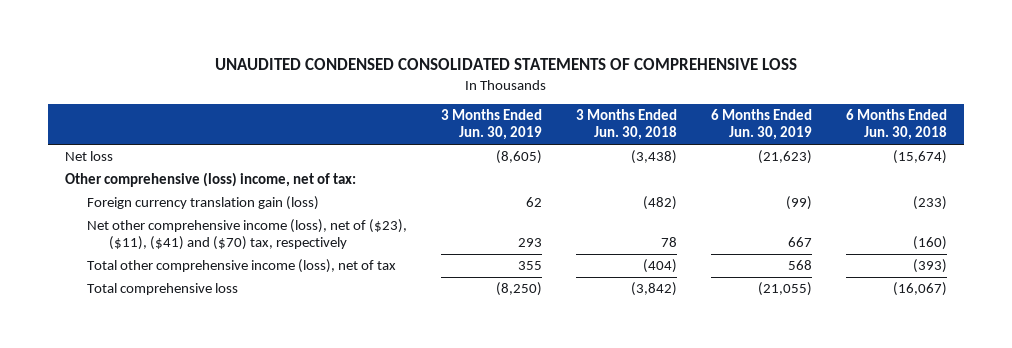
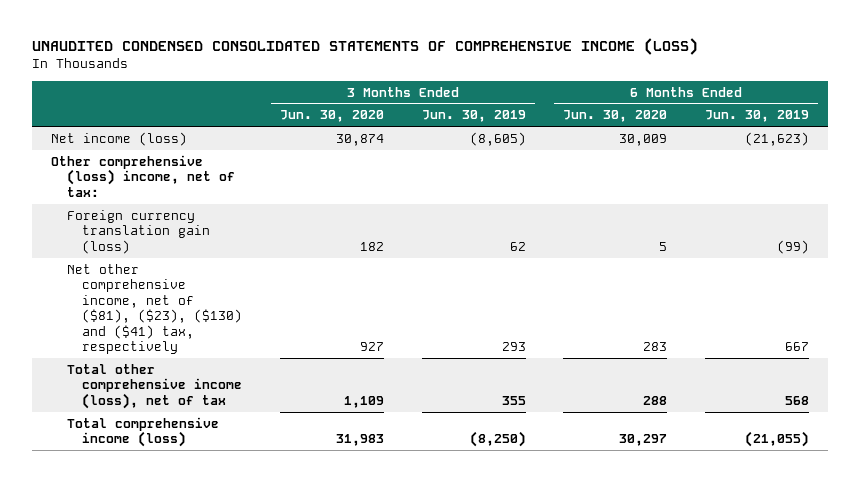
[215,58,798,71] UNAUDITED CONDENSED CONSOLIDATED STATEMENTS OF COMPREHENSIVE LOSS -> [32,38,699,56] UNAUDITED CONDENSED CONSOLIDATED STATEMENTS OF COMPREHENSIVE INCOME (LOSS)
[576,109,678,141] 3 Months Ended Jun. 30, 2018 -> none
[846,109,948,141] 6 Months Ended Jun. 30, 2018 -> none
none -> [280,110,385,123] Jun. 30, 2020
none -> [563,110,668,123] Jun. 30, 2020
[64,151,113,162] Net loss -> [50,131,187,146] Net income (loss)
[87,219,408,251] Net other comprehensive income (loss), net of ($23), ($11), ($41) and ($70) tax, respectively -> [66,263,243,355] Net other comprehensive income, net of ($81), ($23), ($130) and ($41) tax, respectively
[87,283,239,296] Total comprehensive loss -> [66,416,219,448] Total comprehensive income (loss)

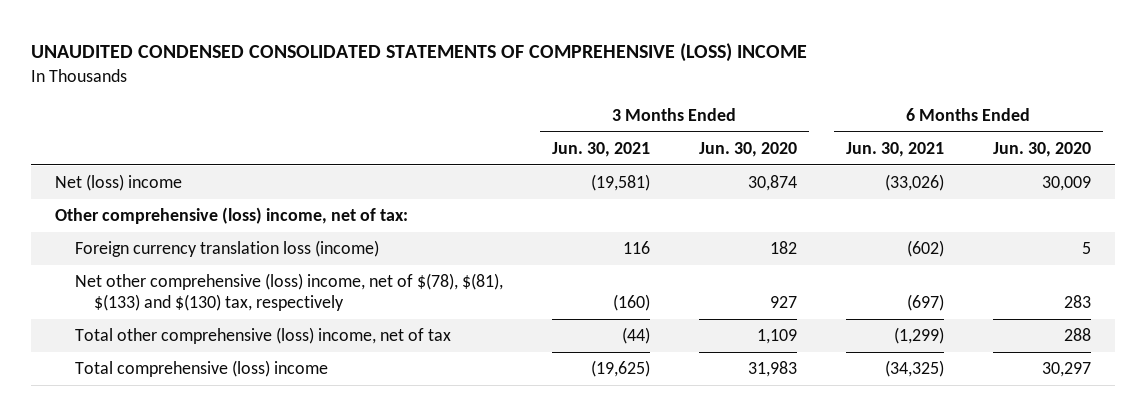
[32,38,699,56] UNAUDITED CONDENSED CONSOLIDATED STATEMENTS OF COMPREHENSIVE INCOME (LOSS) -> [30,43,807,63] UNAUDITED CONDENSED CONSOLIDATED STATEMENTS OF COMPREHENSIVE (LOSS) INCOME
[421,110,526,123] Jun. 30, 2019 -> none
[704,110,809,123] Jun. 30, 2019 -> none
none -> [551,141,650,157] Jun. 30, 2021
none -> [845,141,944,157] Jun. 30, 2021
[50,131,187,146] Net income (loss) -> [55,174,183,192] Net (loss) income
[66,209,211,254] Foreign currency translation gain (loss) -> [74,240,379,258] Foreign currency translation loss (income)
[66,263,243,355] Net other comprehensive income, net of ($81), ($23), ($130) and ($41) tax, respectively -> [74,273,503,311] Net other comprehensive (loss) income, net of $(78), $(81), $(133) and $(130) tax, respectively
[66,363,243,409] Total other comprehensive income (loss), net of tax -> [74,327,451,345] Total other comprehensive (loss) income, net of tax
[66,416,219,448] Total comprehensive income (loss) -> [74,360,328,378] Total comprehensive (loss) income

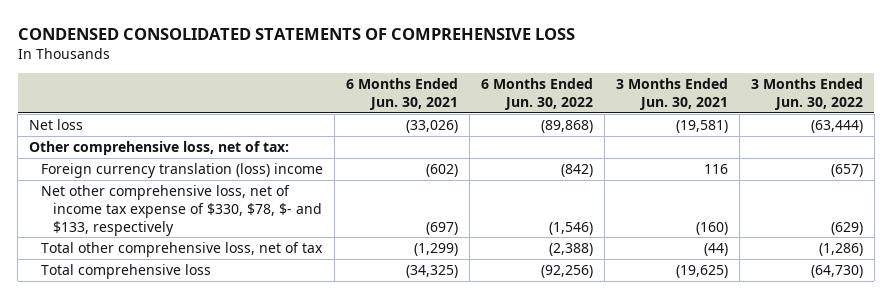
[30,43,807,63] UNAUDITED CONDENSED CONSOLIDATED STATEMENTS OF COMPREHENSIVE (LOSS) INCOME -> [17,27,575,40] CONDENSED CONSOLIDATED STATEMENTS OF COMPREHENSIVE LOSS
[698,141,797,157] Jun. 30, 2020 -> none
[992,141,1091,157] Jun. 30, 2020 -> none
none -> [481,78,594,111] 6 Months Ended Jun. 30, 2022
none -> [751,78,864,111] 3 Months Ended Jun. 30, 2022
[55,174,183,192] Net (loss) income -> [29,118,84,130] Net loss
[55,207,409,225] Other comprehensive (loss) income, net of tax: -> [29,140,290,155] Other comprehensive loss, net of tax:
[74,240,379,258] Foreign currency translation loss (income) -> [41,162,324,178] Foreign currency translation (loss) income
[74,273,503,311] Net other comprehensive (loss) income, net of $(78), $(81), $(133) and $(130) tax, respectively -> [41,184,323,236] Net other comprehensive loss, net of income tax expense of $330, $78, $- and $133, respectively
[74,327,451,345] Total other comprehensive (loss) income, net of tax -> [41,241,324,257] Total other comprehensive loss, net of tax
[74,360,328,378] Total comprehensive (loss) income -> [41,263,212,279] Total comprehensive loss

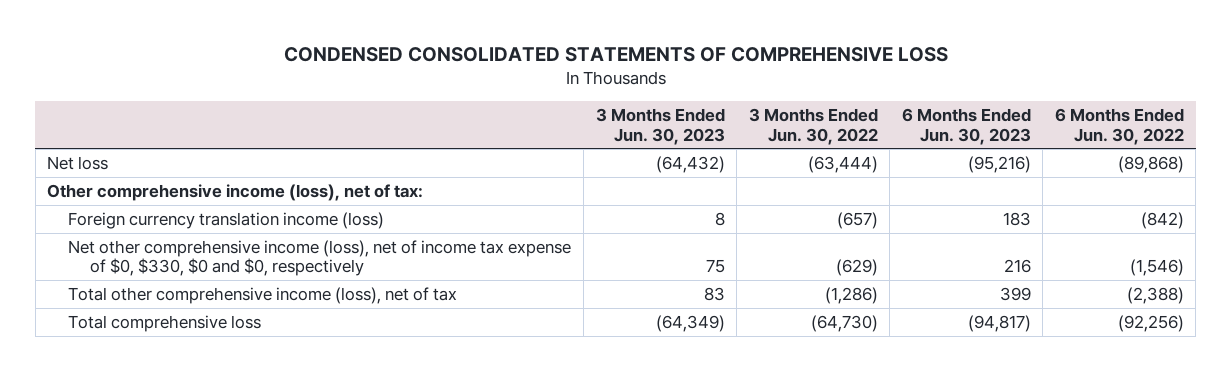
[346,78,459,111] 6 Months Ended Jun. 30, 2021 -> none
[616,78,729,111] 3 Months Ended Jun. 30, 2021 -> none
none -> [595,107,725,145] 3 Months Ended Jun. 30, 2023
none -> [901,107,1031,145] 6 Months Ended Jun. 30, 2023
[29,140,290,155] Other comprehensive loss, net of tax: -> [47,183,424,201] Other comprehensive income (loss), net of tax:
[41,162,324,178] Foreign currency translation (loss) income -> [68,211,385,229] Foreign currency translation income (loss)
[41,184,323,236] Net other comprehensive loss, net of income tax expense of $330, $78, $- and $133, respectively -> [68,239,572,277] Net other comprehensive income (loss), net of income tax expense of $0, $330, $0 and $0, respectively
[41,241,324,257] Total other comprehensive loss, net of tax -> [68,286,458,304] Total other comprehensive income (loss), net of tax

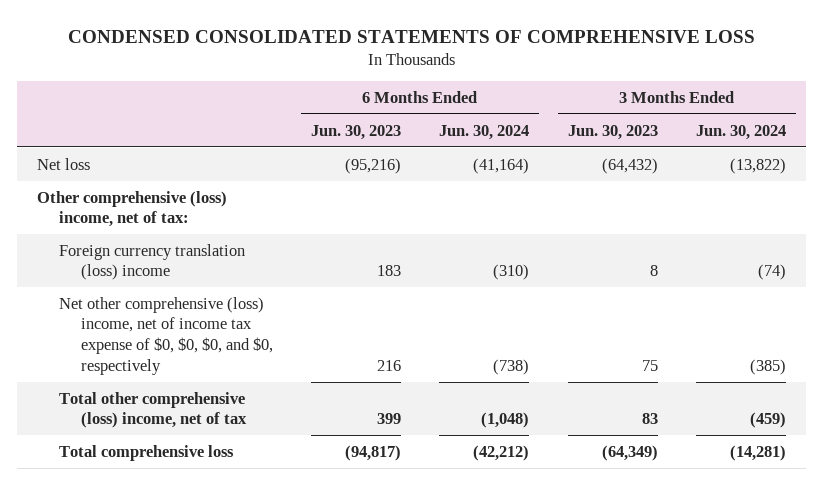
[748,107,878,145] 3 Months Ended Jun. 30, 2022 -> none
[1054,107,1184,145] 6 Months Ended Jun. 30, 2022 -> none
none -> [439,124,530,140] Jun. 30, 2024
none -> [696,124,787,140] Jun. 30, 2024
[47,183,424,201] Other comprehensive income (loss), net of tax: -> [36,190,227,228] Other comprehensive (loss) income, net of tax:
[68,211,385,229] Foreign currency translation income (loss) -> [58,243,245,281] Foreign currency translation (loss) income
[68,239,572,277] Net other comprehensive income (loss), net of income tax expense of $0, $330, $0 and $0, respectively -> [58,296,273,376] Net other comprehensive (loss) income, net of income tax expense of $0, $0, $0, and $0, respectively
[68,286,458,304] Total other comprehensive income (loss), net of tax -> [58,391,247,429] Total other comprehensive (loss) income, net of tax

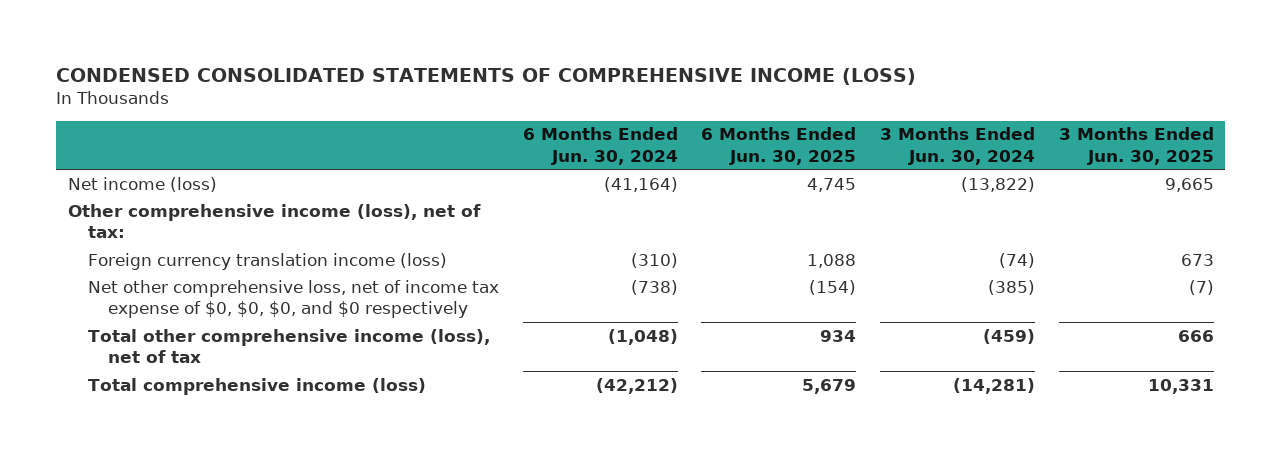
[67,29,755,43] CONDENSED CONSOLIDATED STATEMENTS OF COMPREHENSIVE LOSS -> [55,67,916,85] CONDENSED CONSOLIDATED STATEMENTS OF COMPREHENSIVE INCOME (LOSS)
[311,124,402,140] Jun. 30, 2023 -> none
[567,124,658,140] Jun. 30, 2023 -> none
none -> [701,127,857,165] 6 Months Ended Jun. 30, 2025
none -> [1058,127,1214,165] 3 Months Ended Jun. 30, 2025
[36,157,90,170] Net loss -> [67,176,217,192] Net income (loss)
[36,190,227,228] Other comprehensive (loss) income, net of tax: -> [67,203,481,238] Other comprehensive income (loss), net of tax:
[58,243,245,281] Foreign currency translation (loss) income -> [87,252,447,270] Foreign currency translation income (loss)
[58,296,273,376] Net other comprehensive (loss) income, net of income tax expense of $0, $0, $0, and $0, respectively -> [87,279,499,318] Net other comprehensive loss, net of income tax expense of $0, $0, $0, and $0 respectively
[58,391,247,429] Total other comprehensive (loss) income, net of tax -> [87,328,490,363] Total other comprehensive income (loss), net of tax
[58,444,234,461] Total comprehensive loss -> [87,377,426,395] Total comprehensive income (loss)

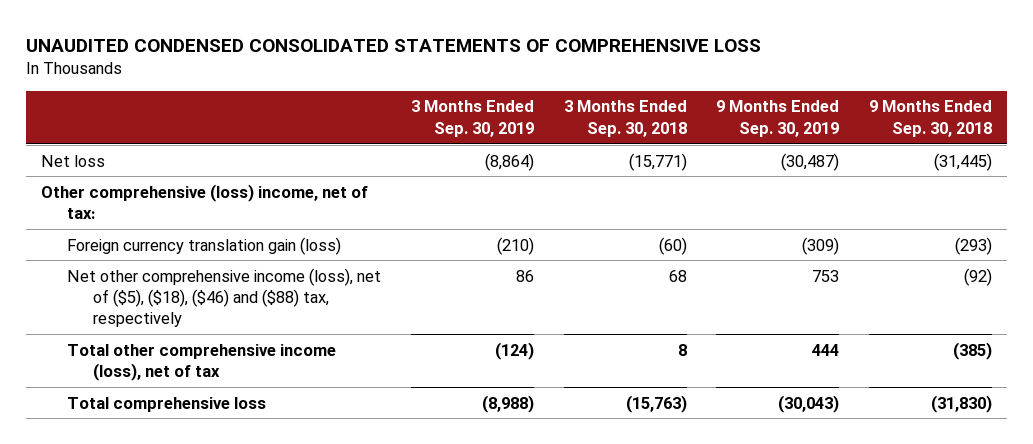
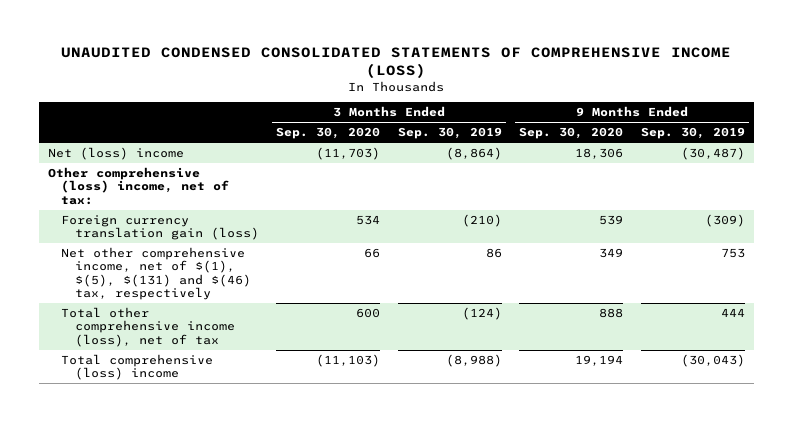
[26,39,762,53] UNAUDITED CONDENSED CONSOLIDATED STATEMENTS OF COMPREHENSIVE LOSS -> [61,46,732,78] UNAUDITED CONDENSED CONSOLIDATED STATEMENTS OF COMPREHENSIVE INCOME (LOSS)
[563,100,687,137] 3 Months Ended Sep. 30, 2018 -> none
[869,100,993,137] 9 Months Ended Sep. 30, 2018 -> none
none -> [276,127,381,140] Sep. 30, 2020
none -> [519,127,624,140] Sep. 30, 2020
[41,154,106,167] Net loss -> [47,147,184,161] Net (loss) income
[66,267,381,328] Net other comprehensive income (loss), net of ($5), ($18), ($46) and ($88) tax, respectively -> [61,247,251,301] Net other comprehensive income, net of $(1), $(5), $(131) and $(46) tax, respectively
[66,396,266,412] Total comprehensive loss -> [61,354,214,381] Total comprehensive (loss) income

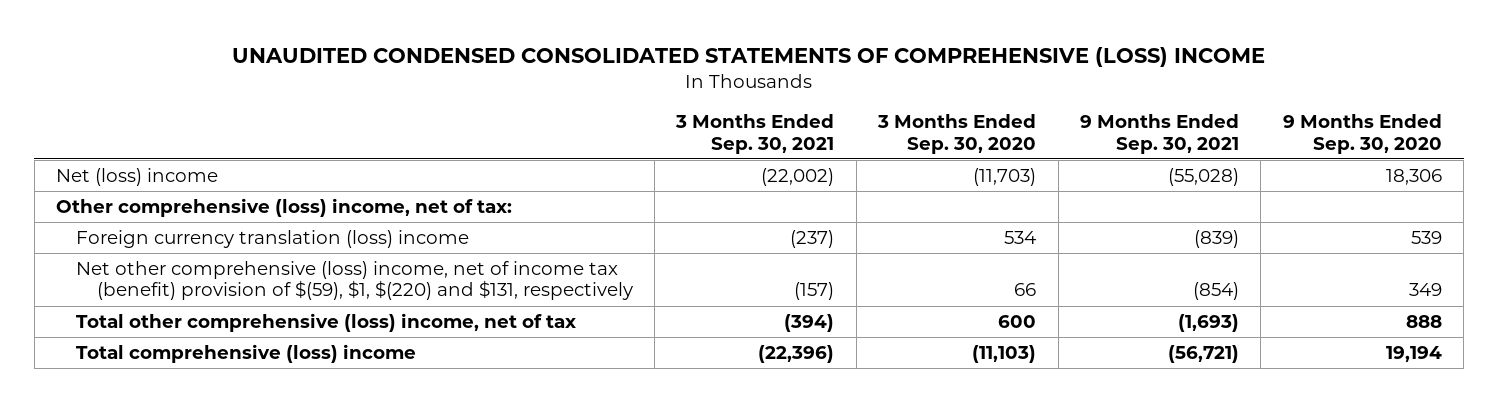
[61,46,732,78] UNAUDITED CONDENSED CONSOLIDATED STATEMENTS OF COMPREHENSIVE INCOME (LOSS) -> [231,46,1265,67] UNAUDITED CONDENSED CONSOLIDATED STATEMENTS OF COMPREHENSIVE (LOSS) INCOME
[397,127,502,140] Sep. 30, 2019 -> none
[640,127,745,140] Sep. 30, 2019 -> none
none -> [675,114,835,154] 3 Months Ended Sep. 30, 2021
none -> [1079,114,1239,154] 9 Months Ended Sep. 30, 2021
[61,215,259,241] Foreign currency translation gain (loss) -> [76,229,470,248] Foreign currency translation (loss) income
[61,247,251,301] Net other comprehensive income, net of $(1), $(5), $(131) and $(46) tax, respectively -> [76,260,633,301] Net other comprehensive (loss) income, net of income tax (benefit) provision of $(59), $1, $(220) and $131, respectively
[61,307,235,347] Total other comprehensive income (loss), net of tax -> [76,312,577,332] Total other comprehensive (loss) income, net of tax

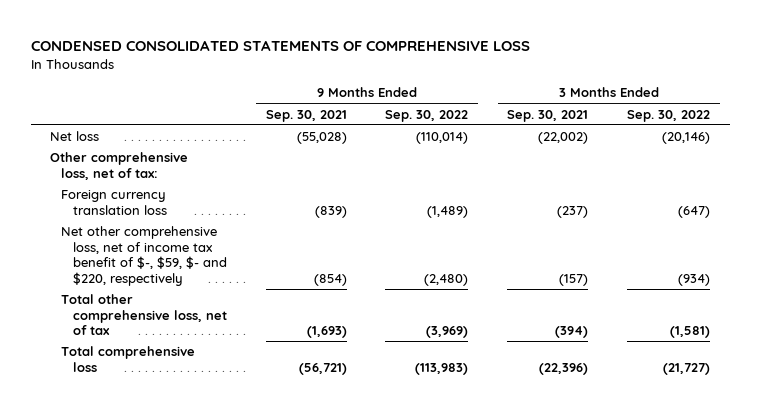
[231,46,1265,67] UNAUDITED CONDENSED CONSOLIDATED STATEMENTS OF COMPREHENSIVE (LOSS) INCOME -> [30,40,530,52] CONDENSED CONSOLIDATED STATEMENTS OF COMPREHENSIVE LOSS
[877,114,1037,154] 3 Months Ended Sep. 30, 2020 -> none
[1282,114,1442,154] 9 Months Ended Sep. 30, 2020 -> none
none -> [385,109,469,122] Sep. 30, 2022
none -> [627,109,711,122] Sep. 30, 2022
[56,167,219,186] Net (loss) income -> [50,131,100,142] Net loss
[56,197,513,217] Other comprehensive (loss) income, net of tax: -> [50,152,189,180] Other comprehensive loss, net of tax:
[76,229,470,248] Foreign currency translation (loss) income -> [61,190,167,215] Foreign currency translation loss
[76,260,633,301] Net other comprehensive (loss) income, net of income tax (benefit) provision of $(59), $1, $(220) and $131, respectively -> [61,226,227,286] Net other comprehensive loss, net of income tax benefit of $-, $59, $- and $220, respectively
[76,312,577,332] Total other comprehensive (loss) income, net of tax -> [61,294,227,336] Total other comprehensive loss, net of tax
[76,343,417,363] Total comprehensive (loss) income -> [61,346,196,372] Total comprehensive loss

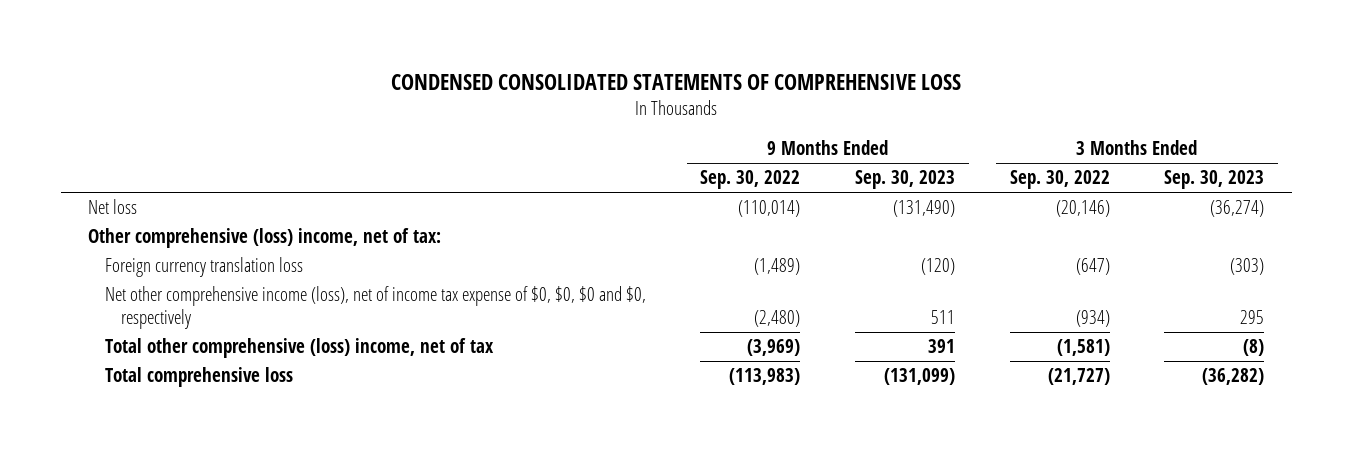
[265,109,347,122] Sep. 30, 2021 -> none
[507,109,589,122] Sep. 30, 2021 -> none
none -> [854,170,955,190] Sep. 30, 2023
none -> [1164,170,1265,190] Sep. 30, 2023
[50,152,189,180] Other comprehensive loss, net of tax: -> [88,228,442,249] Other comprehensive (loss) income, net of tax:
[61,226,227,286] Net other comprehensive loss, net of income tax benefit of $-, $59, $- and $220, respectively -> [104,286,646,330] Net other comprehensive income (loss), net of income tax expense of $0, $0, $0 and $0, respectively
[61,294,227,336] Total other comprehensive loss, net of tax -> [104,338,494,359] Total other comprehensive (loss) income, net of tax

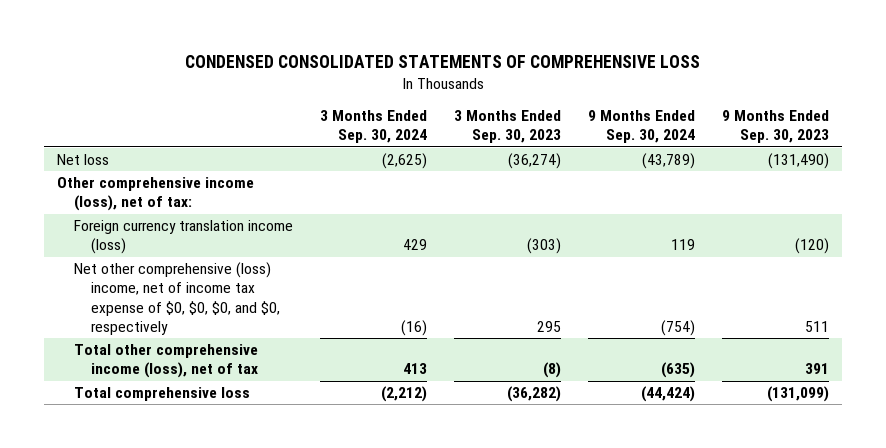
[700,170,801,190] Sep. 30, 2022 -> none
[1009,170,1110,190] Sep. 30, 2022 -> none
none -> [320,109,428,144] 3 Months Ended Sep. 30, 2024
none -> [587,109,695,144] 9 Months Ended Sep. 30, 2024
[88,228,442,249] Other comprehensive (loss) income, net of tax: -> [57,177,255,212] Other comprehensive income (loss), net of tax:
[104,257,303,278] Foreign currency translation loss -> [74,220,294,255] Foreign currency translation income (loss)
[104,286,646,330] Net other comprehensive income (loss), net of income tax expense of $0, $0, $0 and $0, respectively -> [74,262,281,336] Net other comprehensive (loss) income, net of income tax expense of $0, $0, $0, and $0, respectively
[104,338,494,359] Total other comprehensive (loss) income, net of tax -> [74,344,259,379] Total other comprehensive income (loss), net of tax

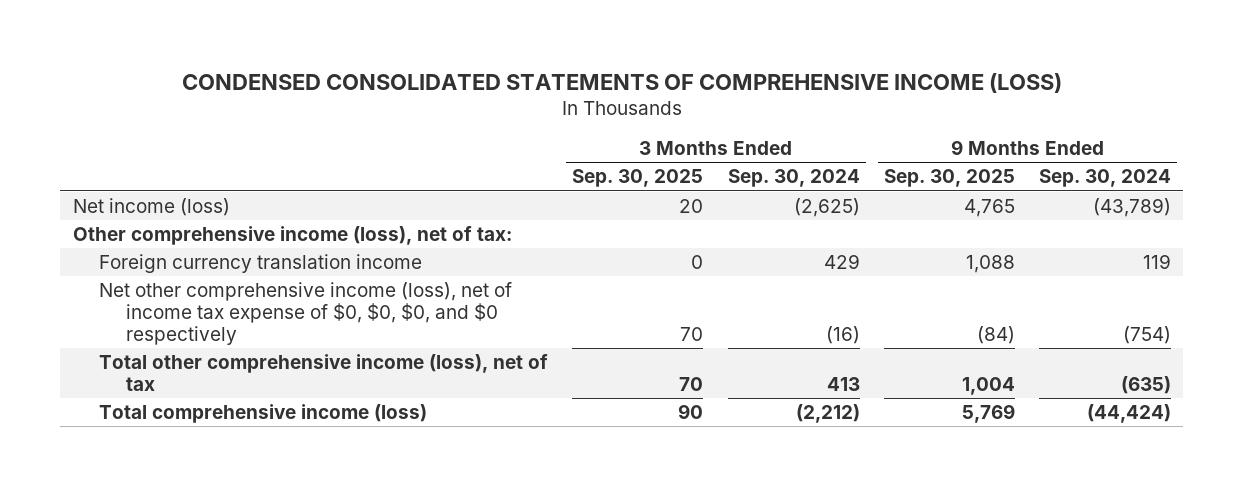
[185,54,701,68] CONDENSED CONSOLIDATED STATEMENTS OF COMPREHENSIVE LOSS -> [181,72,1062,93] CONDENSED CONSOLIDATED STATEMENTS OF COMPREHENSIVE INCOME (LOSS)
[453,109,561,144] 3 Months Ended Sep. 30, 2023 -> none
[721,109,829,144] 9 Months Ended Sep. 30, 2023 -> none
none -> [572,169,704,188] Sep. 30, 2025
none -> [883,169,1015,188] Sep. 30, 2025
[57,154,110,166] Net loss -> [72,197,230,216] Net income (loss)
[74,220,294,255] Foreign currency translation income (loss) -> [99,253,423,273] Foreign currency translation income
[74,262,281,336] Net other comprehensive (loss) income, net of income tax expense of $0, $0, $0, and $0, respectively -> [99,281,513,345] Net other comprehensive income (loss), net of income tax expense of $0, $0, $0, and $0 respectively
[74,387,251,402] Total comprehensive loss -> [99,403,428,423] Total comprehensive income (loss)

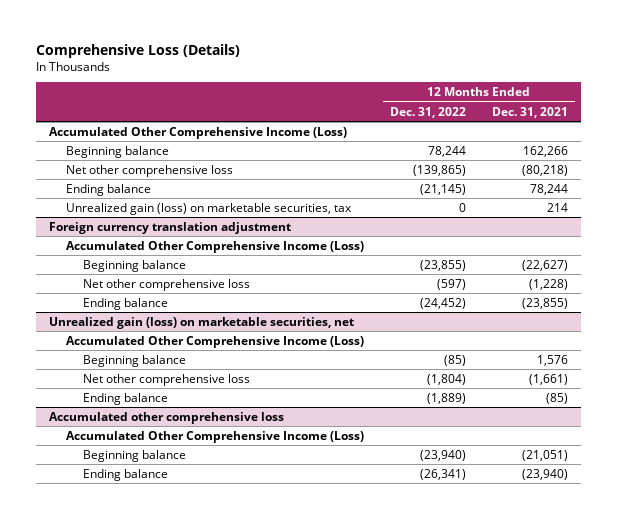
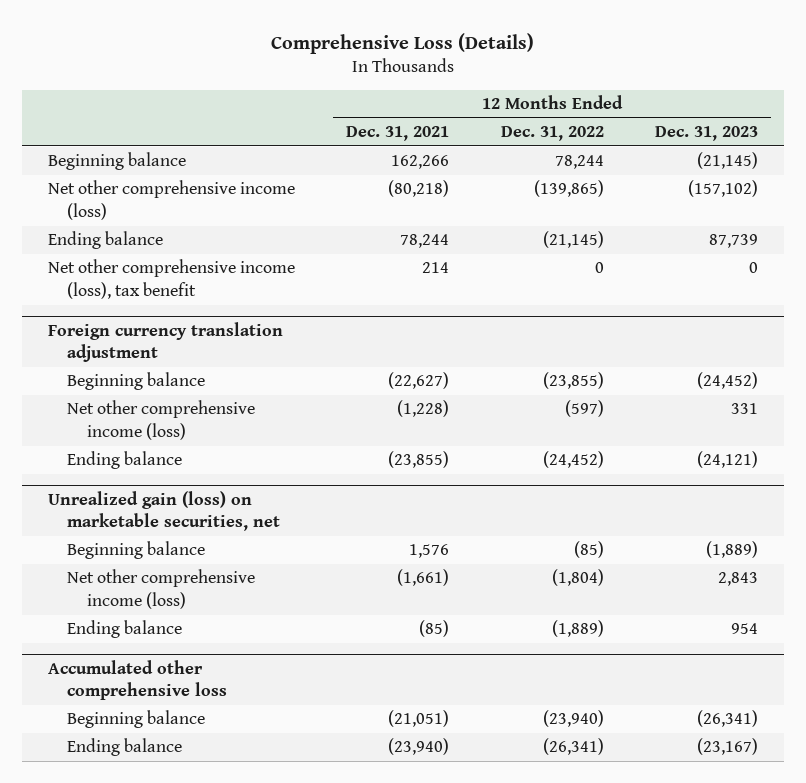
none -> [655,125,759,141] Dec. 31, 2023
[49,126,348,139] Accumulated Other Comprehensive Income (Loss) -> none
[65,164,233,177] Net other comprehensive loss -> [47,180,295,220] Net other comprehensive income (loss)
[65,202,352,215] Unrealized gain (loss) on marketable securities, tax -> [47,259,295,299] Net other comprehensive income (loss), tax benefit
[65,240,364,253] Accumulated Other Comprehensive Income (Loss) -> none
[82,278,250,291] Net other comprehensive loss -> [67,400,256,440] Net other comprehensive income (loss)
[65,335,364,348] Accumulated Other Comprehensive Income (Loss) -> none
[82,373,250,386] Net other comprehensive loss -> [67,569,256,609] Net other comprehensive income (loss)
[65,430,364,443] Accumulated Other Comprehensive Income (Loss) -> none

